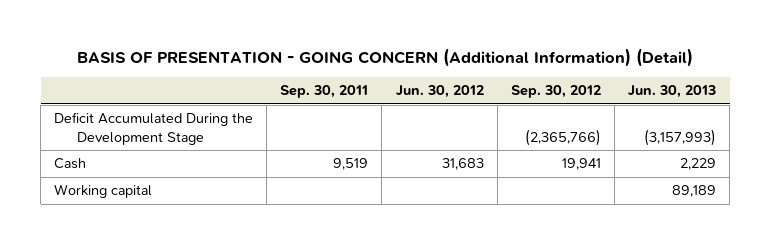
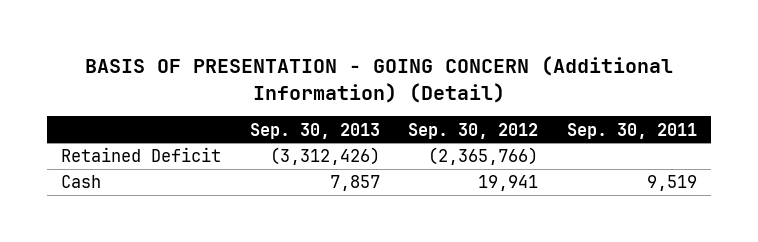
[395,85,484,99] Jun. 30, 2012 -> none
[628,85,717,99] Jun. 30, 2013 -> none
none -> [249,122,380,139] Sep. 30, 2013
[54,112,254,145] Deficit Accumulated During the Development Stage -> [61,147,222,163] Retained Deficit
[54,184,153,199] Working capital -> none

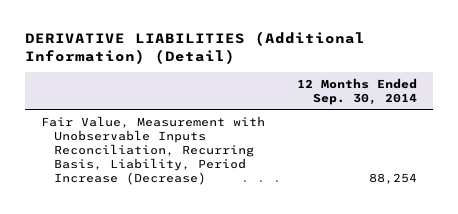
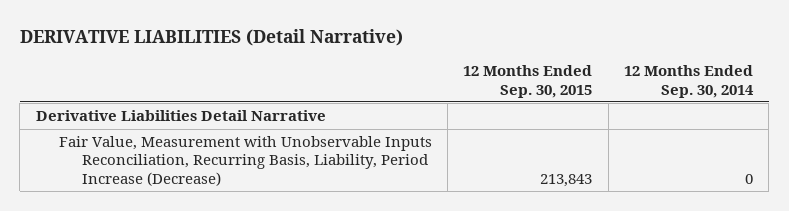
[24,30,365,64] DERIVATIVE LIABILITIES (Additional Information) (Detail) -> [19,29,403,47] DERIVATIVE LIABILITIES (Detail Narrative)
none -> [463,65,593,98] 12 Months Ended Sep. 30, 2015
none -> [35,110,326,122] Derivative Liabilities Detail Narrative
[369,172,418,184] 88,254 -> [745,173,754,184] 0

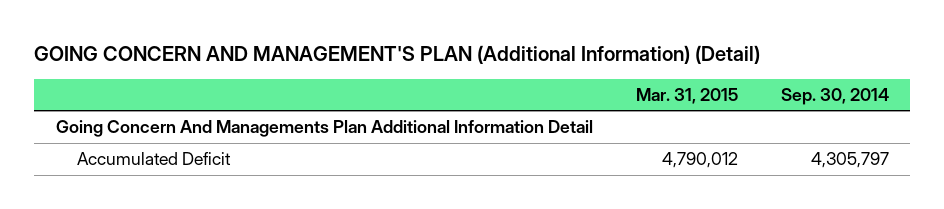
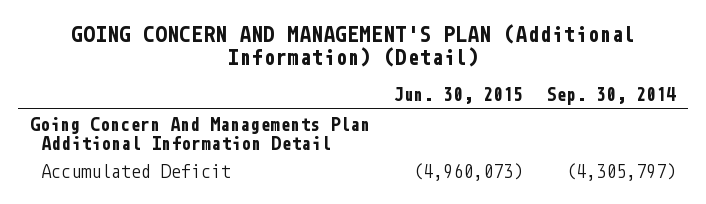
[635,87,738,104] Mar. 31, 2015 -> none
none -> [393,87,524,105] Jun. 30, 2015
[810,152,889,169] 4,305,797 -> [566,163,677,182] (4,305,797)

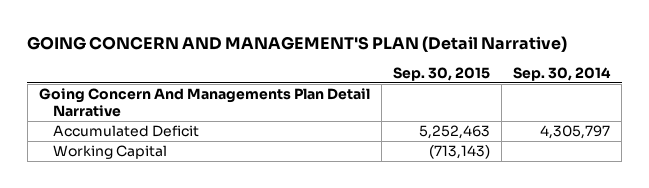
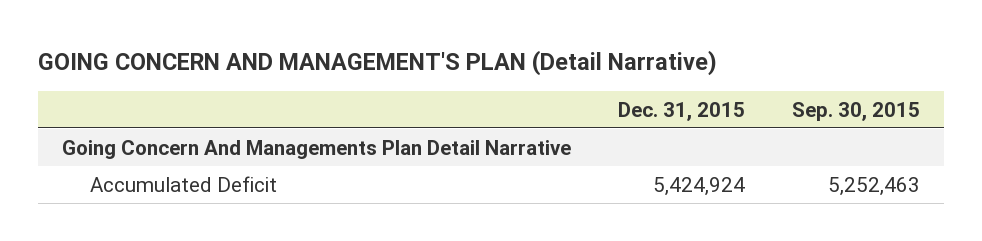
[513,66,612,81] Sep. 30, 2014 -> none
none -> [618,101,746,121] Dec. 31, 2015
[53,145,168,160] Working Capital -> none

